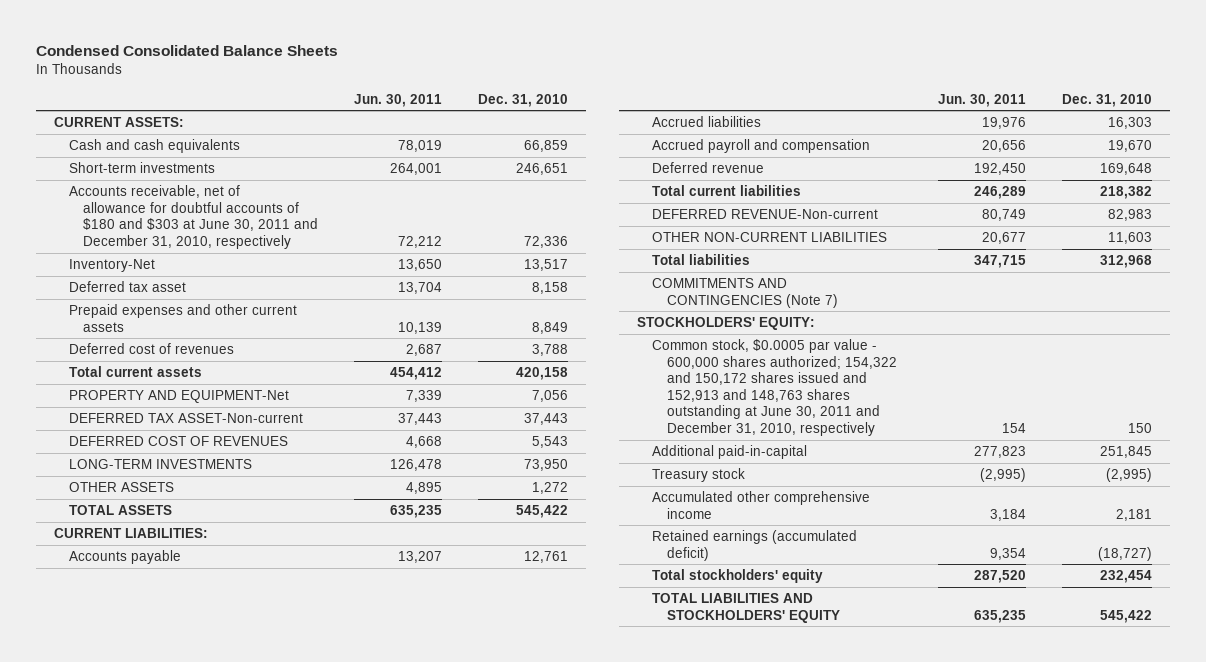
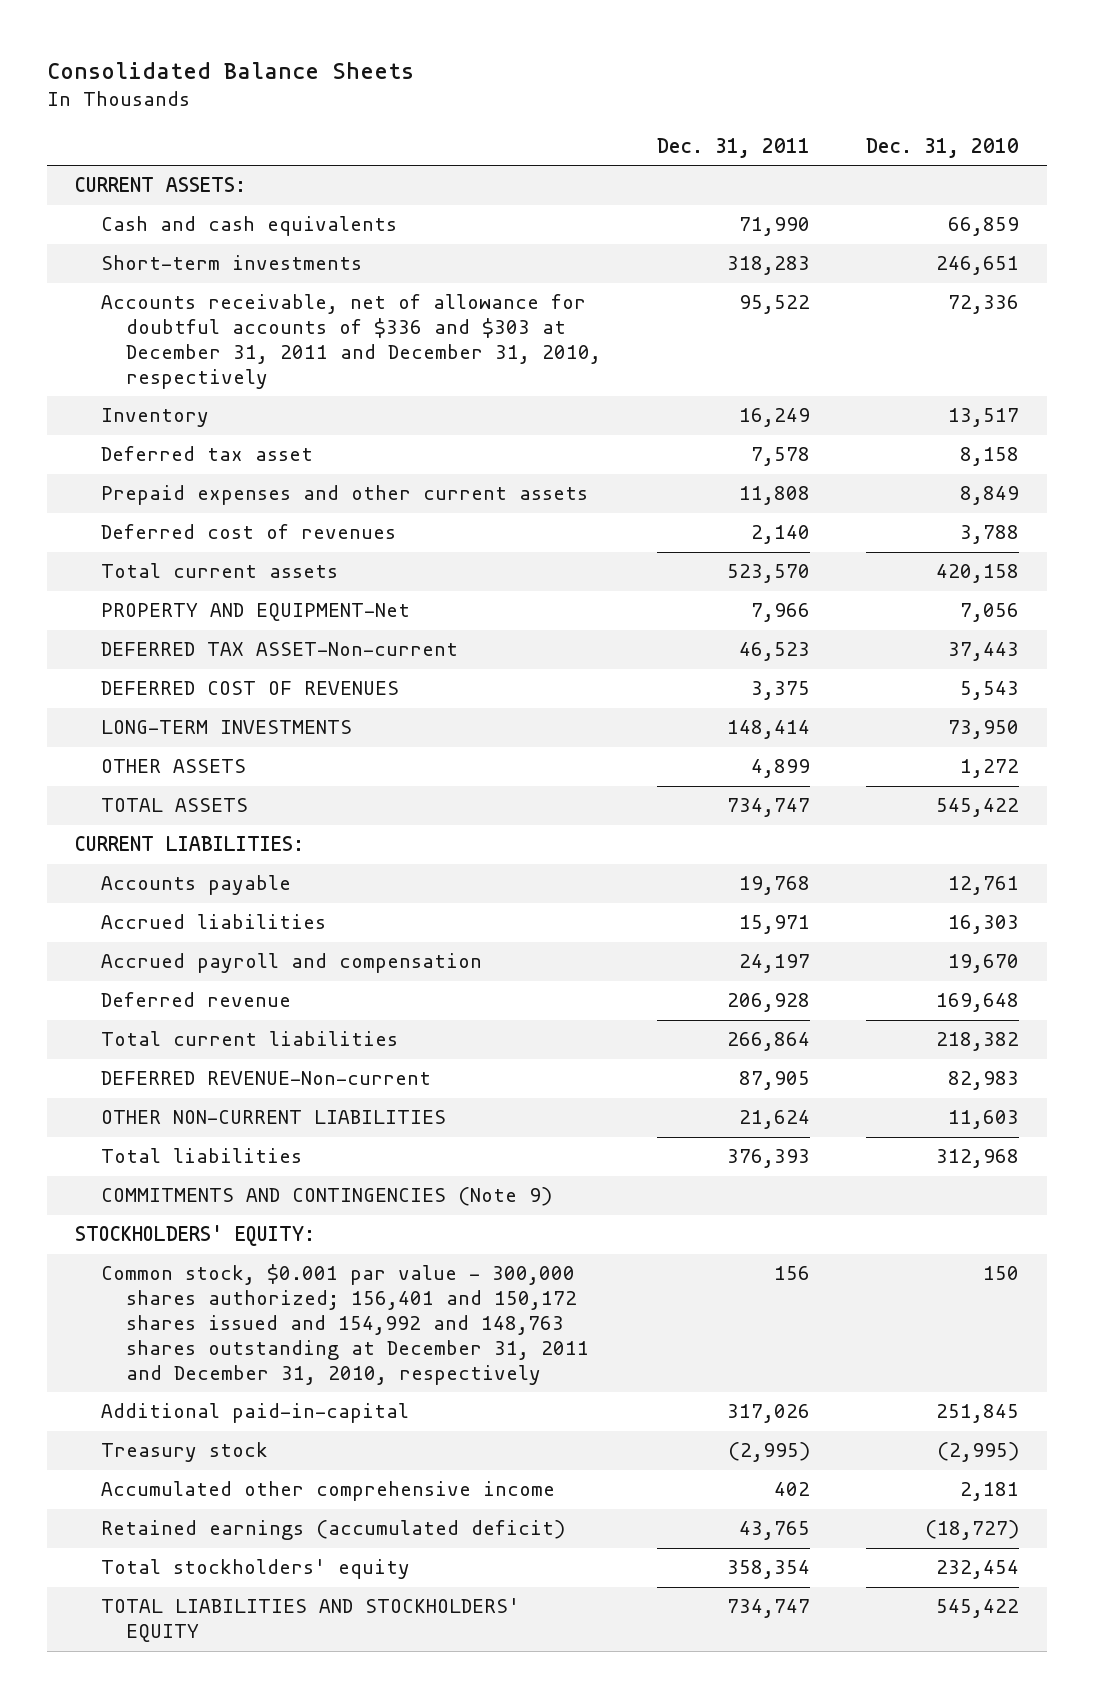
[35,45,338,57] Condensed Consolidated Balance Sheets -> [47,61,415,79] Consolidated Balance Sheets
[354,93,443,107] Jun. 30, 2011 -> none
none -> [657,138,811,159] Dec. 31, 2011
[68,185,319,249] Accounts receivable, net of allowance for doubtful accounts of $180 and $303 at June 30, 2011 and December 31, 2010, respectively -> [100,294,602,390] Accounts receivable, net of allowance for doubtful accounts of $336 and $303 at December 31, 2011 and December 31, 2010, respectively
[68,259,155,273] Inventory-Net -> [100,408,209,428] Inventory
[652,278,839,308] COMMITMENTS AND CONTINGENCIES (Note 7) -> [100,1187,552,1207] COMMITMENTS AND CONTINGENCIES (Note 9)
[652,339,898,437] Common stock, $0.0005 par value - 600,000 shares authorized; 154,322 and 150,172 shares issued and 152,913 and 148,763 shares outstanding at June 30, 2011 and December 31, 2010, respectively -> [100,1264,590,1385] Common stock, $0.001 par value - 300,000 shares authorized; 156,401 and 150,172 shares issued and 154,992 and 148,763 shares outstanding at December 31, 2011 and December 31, 2010, respectively

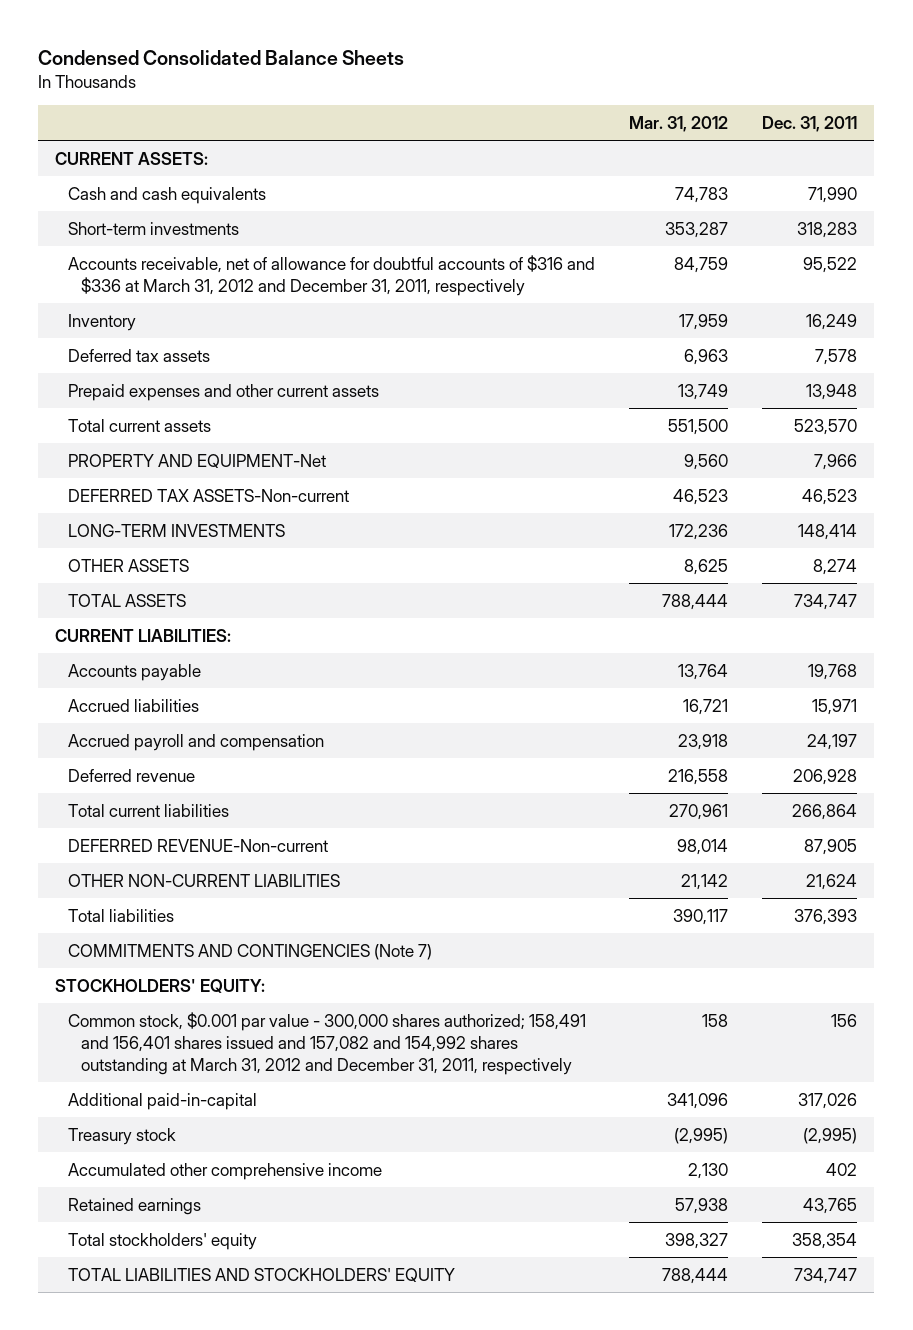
[47,61,415,79] Consolidated Balance Sheets -> [38,49,405,65] Condensed Consolidated Balance Sheets
[865,138,1019,159] Dec. 31, 2010 -> none
none -> [629,115,729,132] Mar. 31, 2012
[100,294,602,390] Accounts receivable, net of allowance for doubtful accounts of $336 and $303 at December 31, 2011 and December 31, 2010, respectively -> [68,254,596,296] Accounts receivable, net of allowance for doubtful accounts of $316 and $336 at March 31, 2012 and December 31, 2011, respectively
[100,524,396,540] Deferred cost of revenues -> none
[100,446,313,462] Deferred tax asset -> [68,348,211,362] Deferred tax assets
[739,486,811,506] 11,808 -> [806,383,858,400] 13,948
[100,681,399,696] DEFERRED COST OF REVENUES -> none
[100,642,458,657] DEFERRED TAX ASSET-Non-current -> [68,488,350,502] DEFERRED TAX ASSETS-Non-current
[751,759,811,779] 4,899 -> [813,558,858,575] 8,274
[100,1187,552,1207] COMMITMENTS AND CONTINGENCIES (Note 9) -> [68,943,433,960] COMMITMENTS AND CONTINGENCIES (Note 7)
[100,1264,590,1385] Common stock, $0.001 par value - 300,000 shares authorized; 156,401 and 150,172 shares issued and 154,992 and 148,763 shares outstanding at December 31, 2011 and December 31, 2010, respectively -> [68,1011,587,1075] Common stock, $0.001 par value - 300,000 shares authorized; 158,491 and 156,401 shares issued and 157,082 and 154,992 shares outstanding at March 31, 2012 and December 31, 2011, respectively
[100,1520,565,1541] Retained earnings (accumulated deficit) -> [68,1197,202,1215] Retained earnings

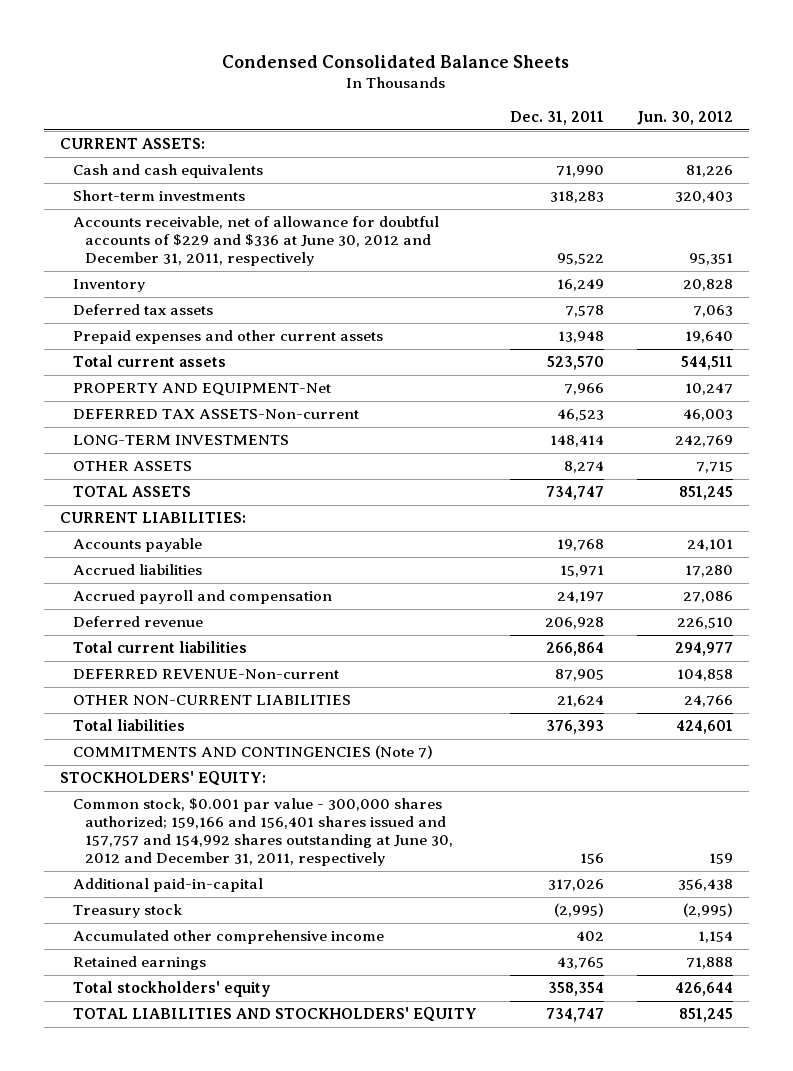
[629,115,729,132] Mar. 31, 2012 -> none
none -> [636,111,733,126] Jun. 30, 2012
[68,254,596,296] Accounts receivable, net of allowance for doubtful accounts of $316 and $336 at March 31, 2012 and December 31, 2011, respectively -> [72,216,439,267] Accounts receivable, net of allowance for doubtful accounts of $229 and $336 at June 30, 2012 and December 31, 2011, respectively
[68,1011,587,1075] Common stock, $0.001 par value - 300,000 shares authorized; 158,491 and 156,401 shares issued and 157,082 and 154,992 shares outstanding at March 31, 2012 and December 31, 2011, respectively -> [72,798,454,867] Common stock, $0.001 par value - 300,000 shares authorized; 159,166 and 156,401 shares issued and 157,757 and 154,992 shares outstanding at June 30, 2012 and December 31, 2011, respectively

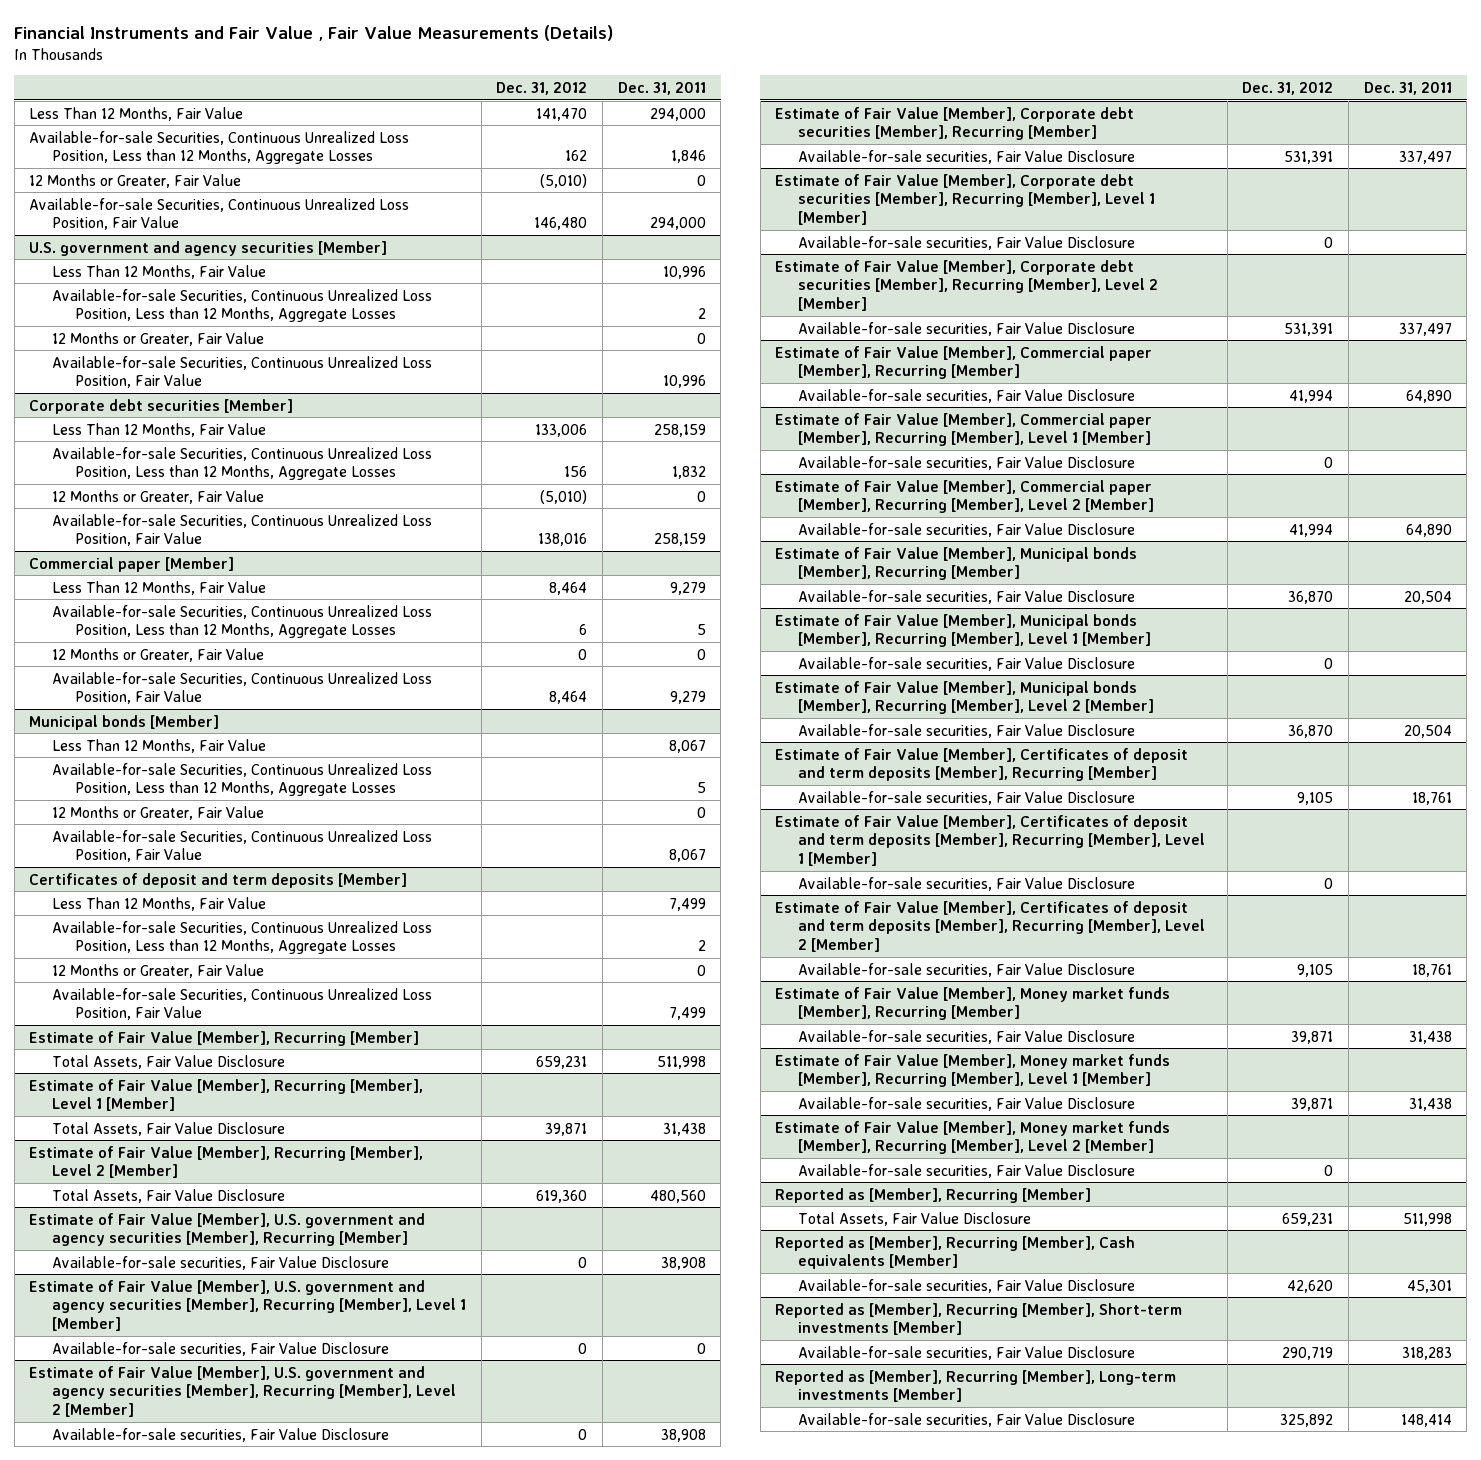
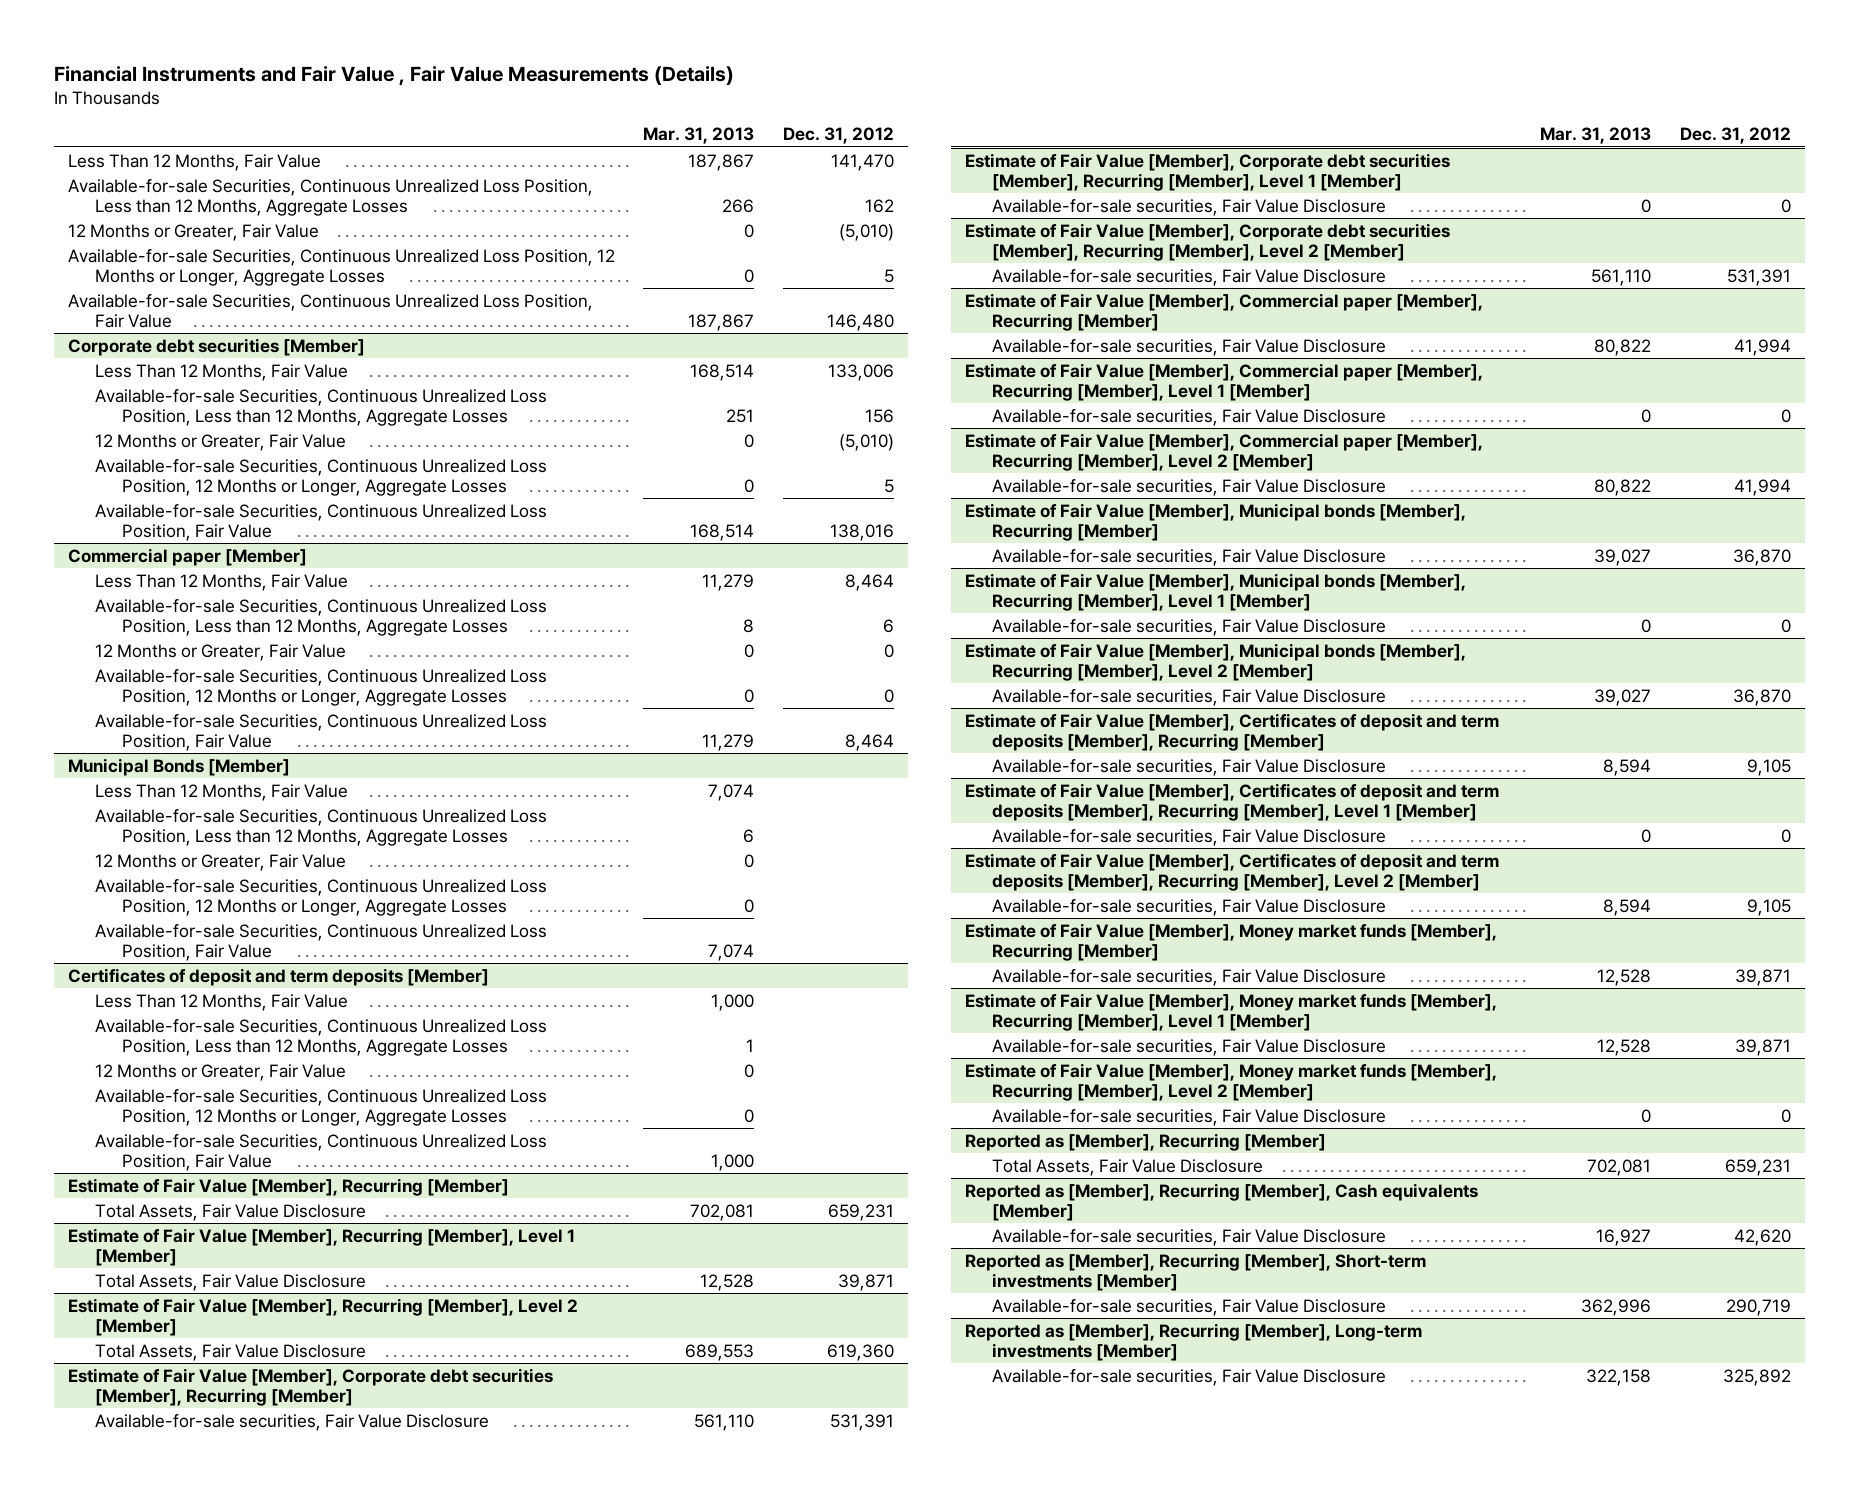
[617,81,706,95] Dec. 31, 2011 -> none
none -> [643,127,755,145] Mar. 31, 2013
none -> [68,248,616,286] Available-for-sale Securities, Continuous Unrealized Loss Position, 12 Months or Longer, Aggregate Losses
[29,240,388,256] U.S. government and agency securities [Member] -> none
[51,264,266,279] Less Than 12 Months, Fair Value -> none
[51,288,432,323] Available-for-sale Securities, Continuous Unrealized Loss Position, Less than 12 Months, Aggregate Losses -> none
[51,331,264,346] 12 Months or Greater, Fair Value -> none
[51,355,432,389] Available-for-sale Securities, Continuous Unrealized Loss Position, Fair Value -> none
none -> [95,458,548,496] Available-for-sale Securities, Continuous Unrealized Loss Position, 12 Months or Longer, Aggregate Losses
none -> [95,668,548,706] Available-for-sale Securities, Continuous Unrealized Loss Position, 12 Months or Longer, Aggregate Losses
[29,714,220,730] Municipal bonds [Member] -> [68,757,291,776] Municipal Bonds [Member]
none -> [95,878,548,916] Available-for-sale Securities, Continuous Unrealized Loss Position, 12 Months or Longer, Aggregate Losses
none -> [95,1088,548,1126] Available-for-sale Securities, Continuous Unrealized Loss Position, 12 Months or Longer, Aggregate Losses
[29,1212,426,1247] Estimate of Fair Value [Member], U.S. government and agency securities [Member], Recurring [Member] -> none
[51,1255,389,1270] Available-for-sale securities, Fair Value Disclosure -> none
[29,1279,466,1331] Estimate of Fair Value [Member], U.S. government and agency securities [Member], Recurring [Member], Level 1 [Member] -> none
[51,1341,389,1356] Available-for-sale securities, Fair Value Disclosure -> none
[29,1365,456,1417] Estimate of Fair Value [Member], U.S. government and agency securities [Member], Recurring [Member], Level 2 [Member] -> none
[51,1427,389,1442] Available-for-sale securities, Fair Value Disclosure -> none

